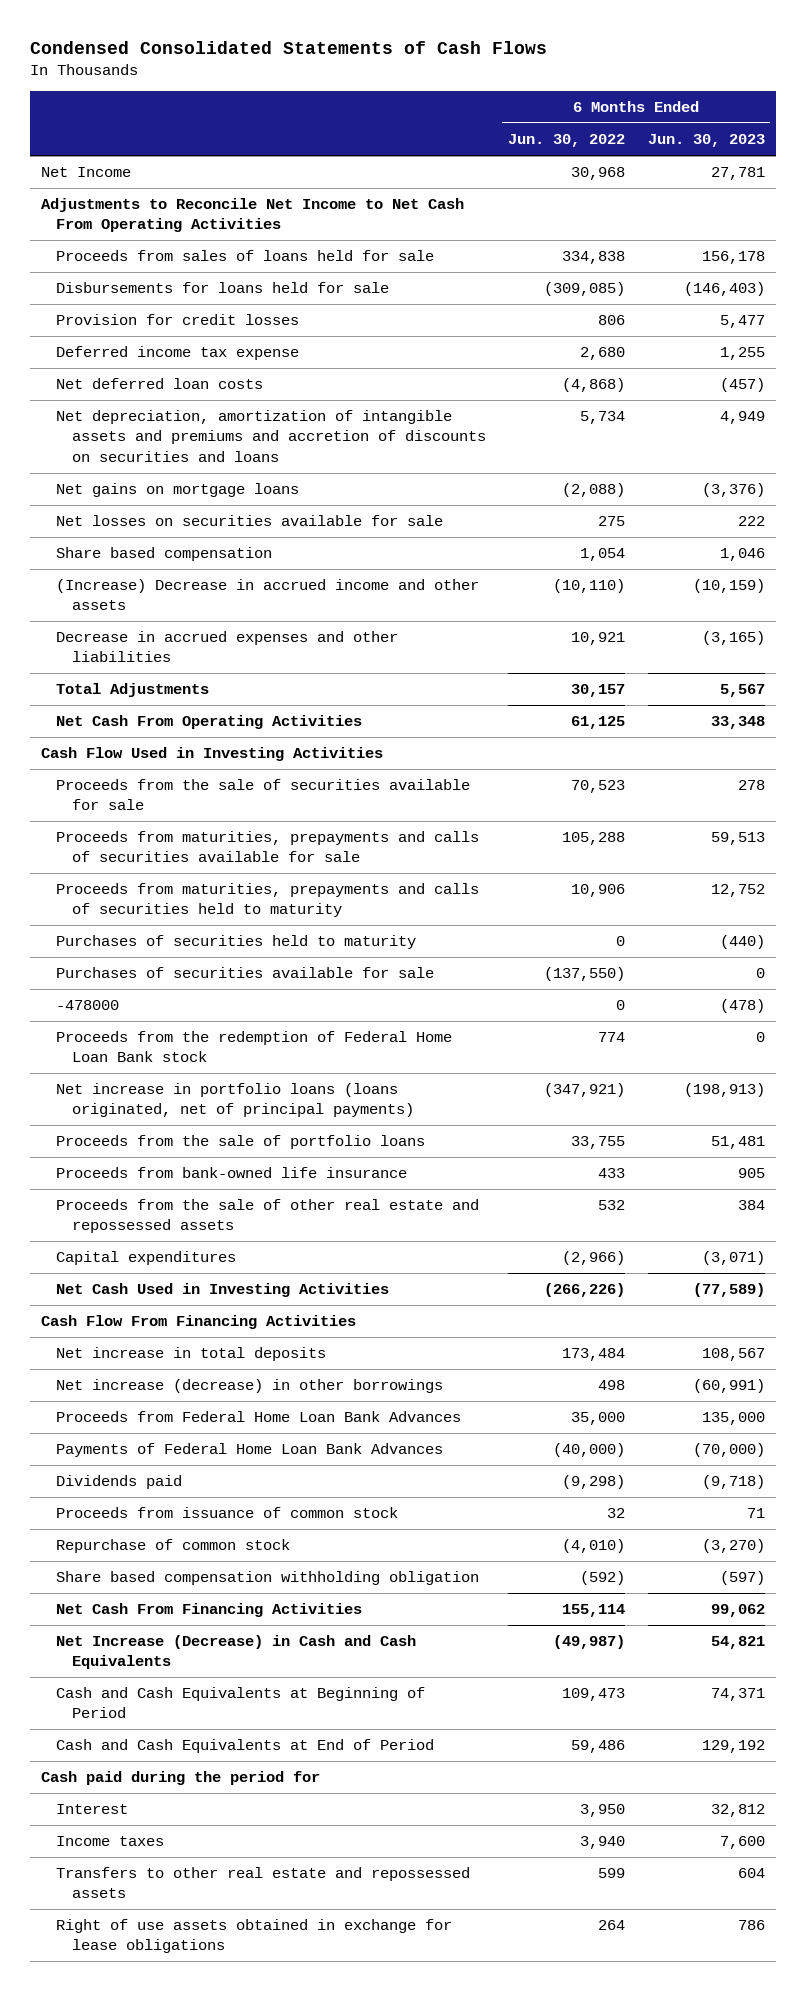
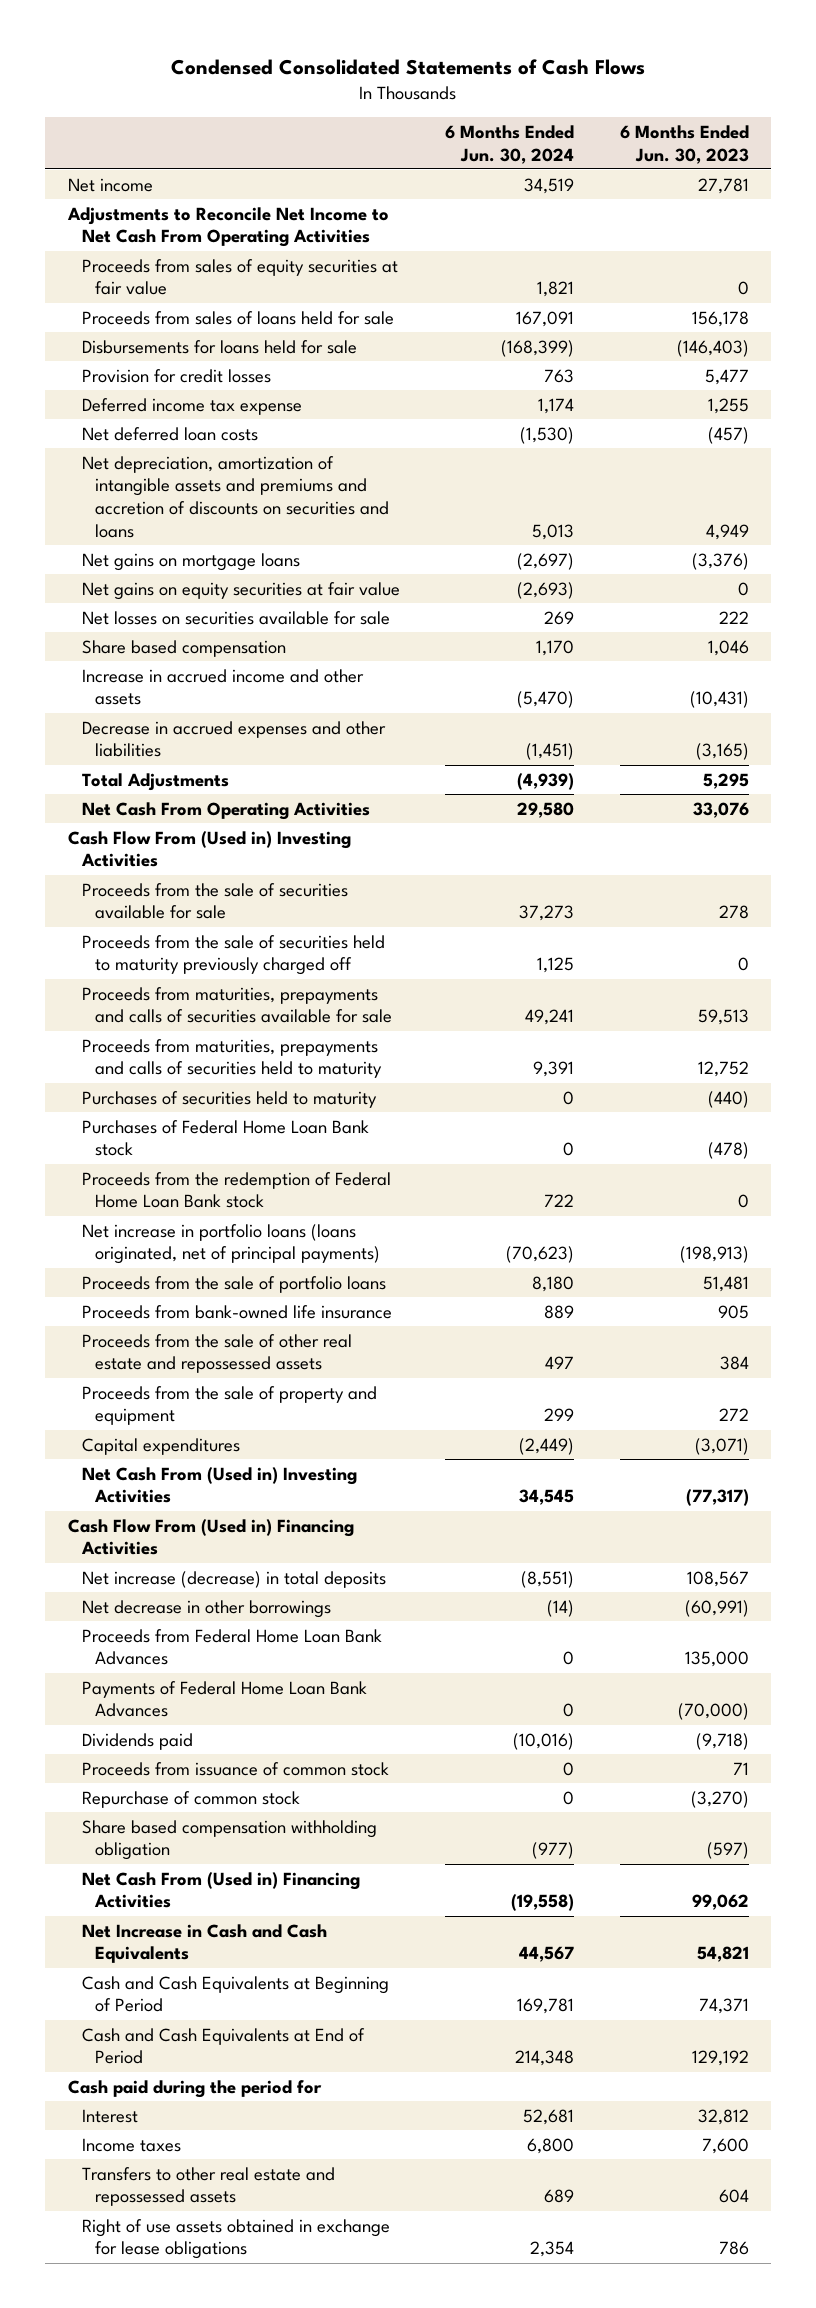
[508,134,626,148] Jun. 30, 2022 -> none
none -> [445,124,575,164] 6 Months Ended Jun. 30, 2024
[40,167,131,178] Net Income -> [67,177,153,192] Net income
none -> [81,258,398,296] Proceeds from sales of equity securities at fair value
none -> [81,581,400,600] Net gains on equity securities at fair value
[56,579,480,611] (Increase) Decrease in accrued income and other assets -> [81,668,364,706] Increase in accrued income and other assets
[692,579,765,594] (10,159) -> [689,691,749,709] (10,431)
[719,684,765,698] 5,567 -> [702,772,749,789] 5,295
[710,716,765,730] 33,348 -> [692,801,749,818] 33,076
[40,747,383,762] Cash Flow Used in Investing Activities -> [67,830,351,868] Cash Flow From (Used in) Investing Activities
none -> [81,934,385,976] Proceeds from the sale of securities held to maturity previously charged off
[56,967,435,979] Purchases of securities available for sale -> none
[56,1000,120,1011] -478000 -> [81,1119,369,1157] Purchases of Federal Home Loan Bank stock
none -> [81,1385,377,1426] Proceeds from the sale of property and equipment
[56,1283,390,1298] Net Cash Used in Investing Activities -> [81,1466,357,1504] Net Cash From (Used in) Investing Activities
[692,1283,765,1298] (77,589) -> [685,1489,749,1507] (77,317)
[40,1315,356,1330] Cash Flow From Financing Activities -> [67,1518,354,1556] Cash Flow From (Used in) Financing Activities
[56,1347,327,1362] Net increase in total deposits -> [81,1570,386,1588] Net increase (decrease) in total deposits
[56,1379,444,1394] Net increase (decrease) in other borrowings -> [81,1599,331,1618] Net decrease in other borrowings
[56,1603,363,1618] Net Cash From Financing Activities -> [81,1871,360,1909] Net Cash From (Used in) Financing Activities
[56,1635,417,1670] Net Increase (Decrease) in Cash and Cash Equivalents -> [81,1923,327,1964] Net Increase in Cash and Cash Equivalents

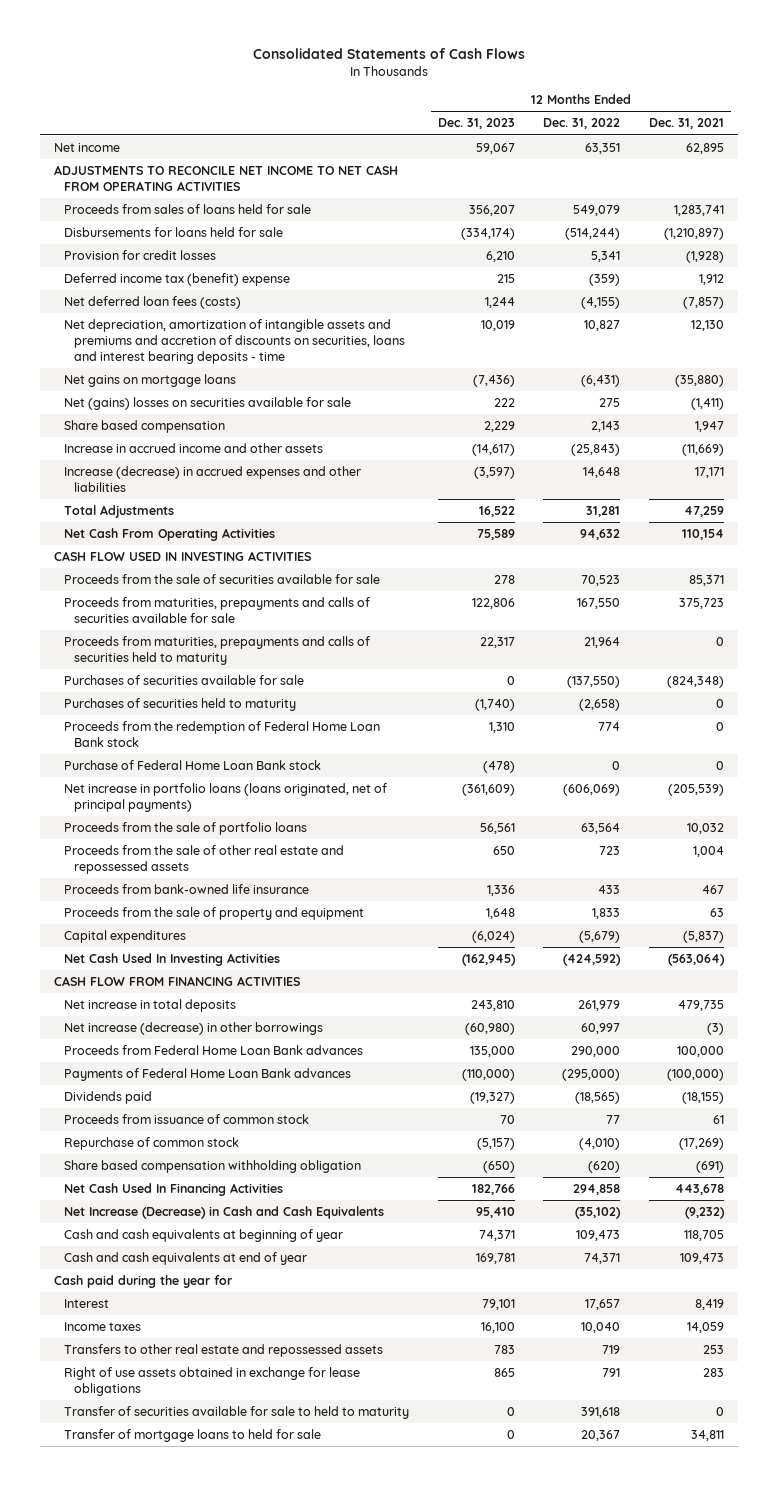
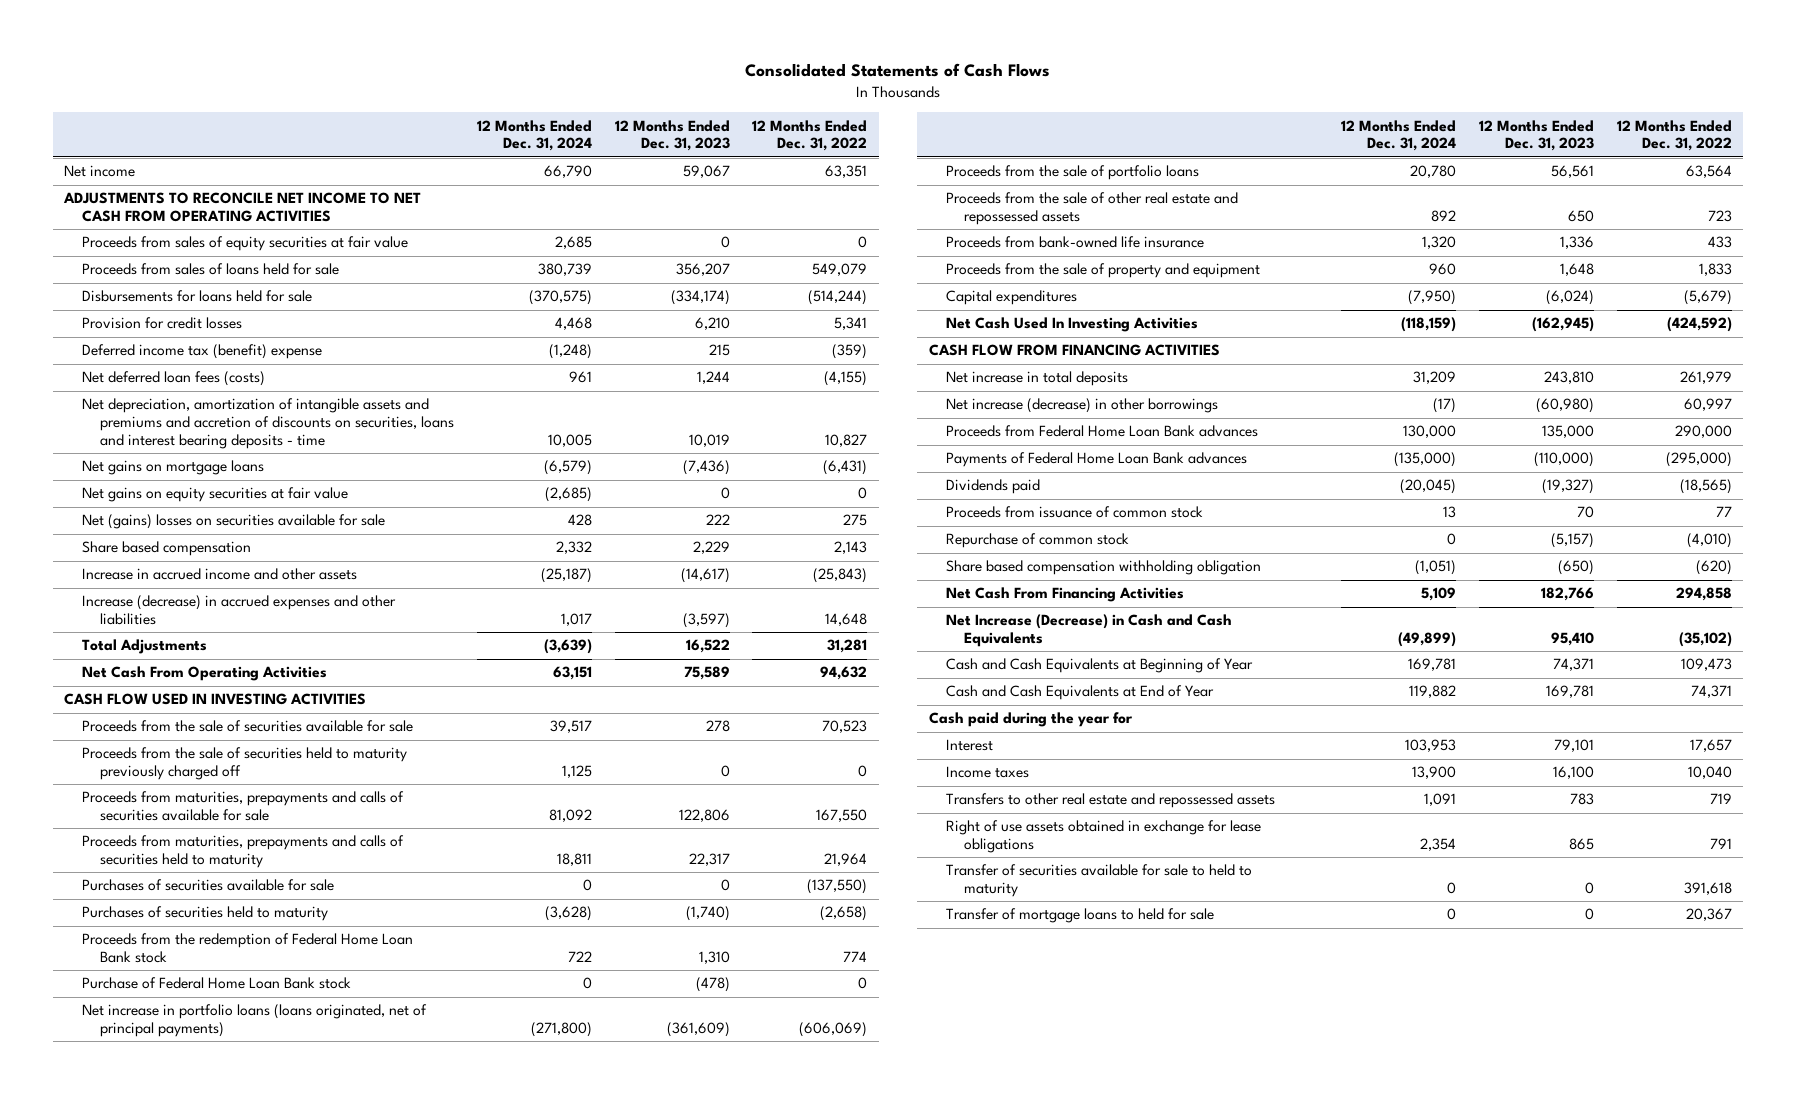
[649,118,725,130] Dec. 31, 2021 -> none
none -> [476,119,592,152] 12 Months Ended Dec. 31, 2024
none -> [82,236,409,252] Proceeds from sales of equity securities at fair value
none -> [82,487,349,503] Net gains on equity securities at fair value
none -> [82,747,408,781] Proceeds from the sale of securities held to maturity previously charged off
[64,1182,284,1196] Net Cash Used In Financing Activities -> [946,587,1185,603] Net Cash From Financing Activities
[64,1228,344,1242] Cash and cash equivalents at beginning of year -> [946,658,1254,674] Cash and Cash Equivalents at Beginning of Year
[64,1251,308,1265] Cash and cash equivalents at end of year -> [946,685,1215,701] Cash and Cash Equivalents at End of Year

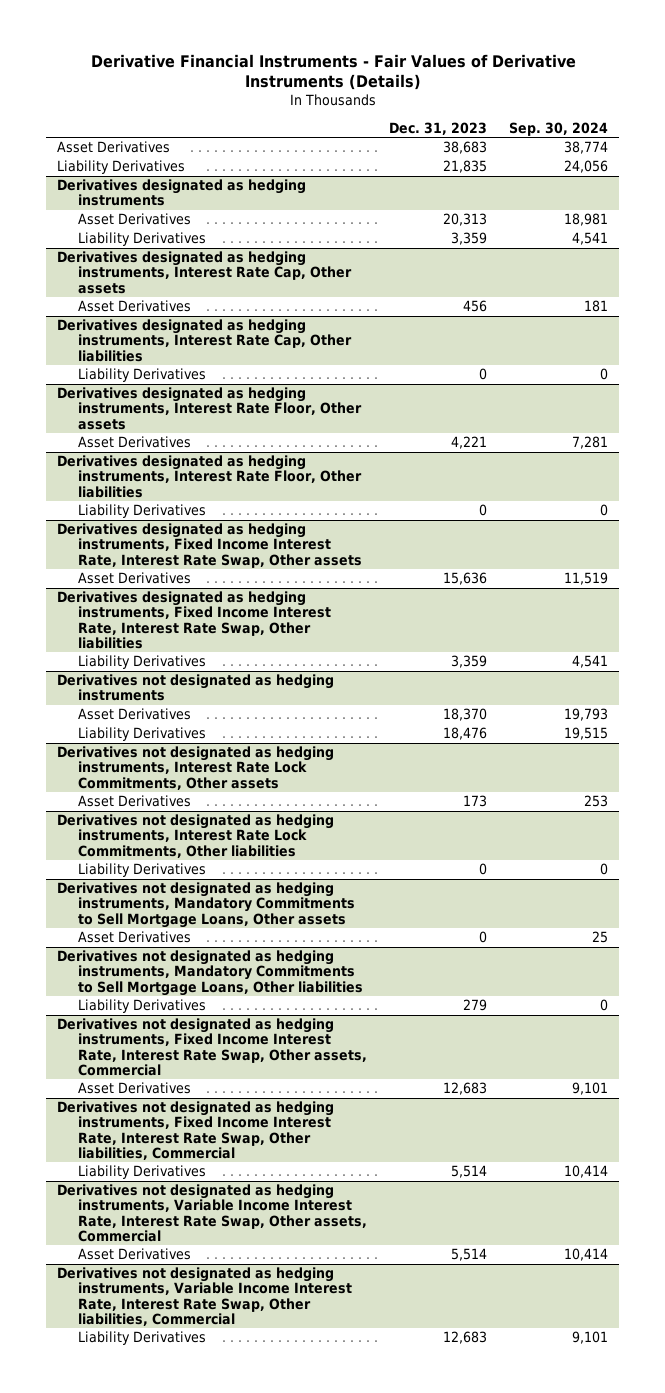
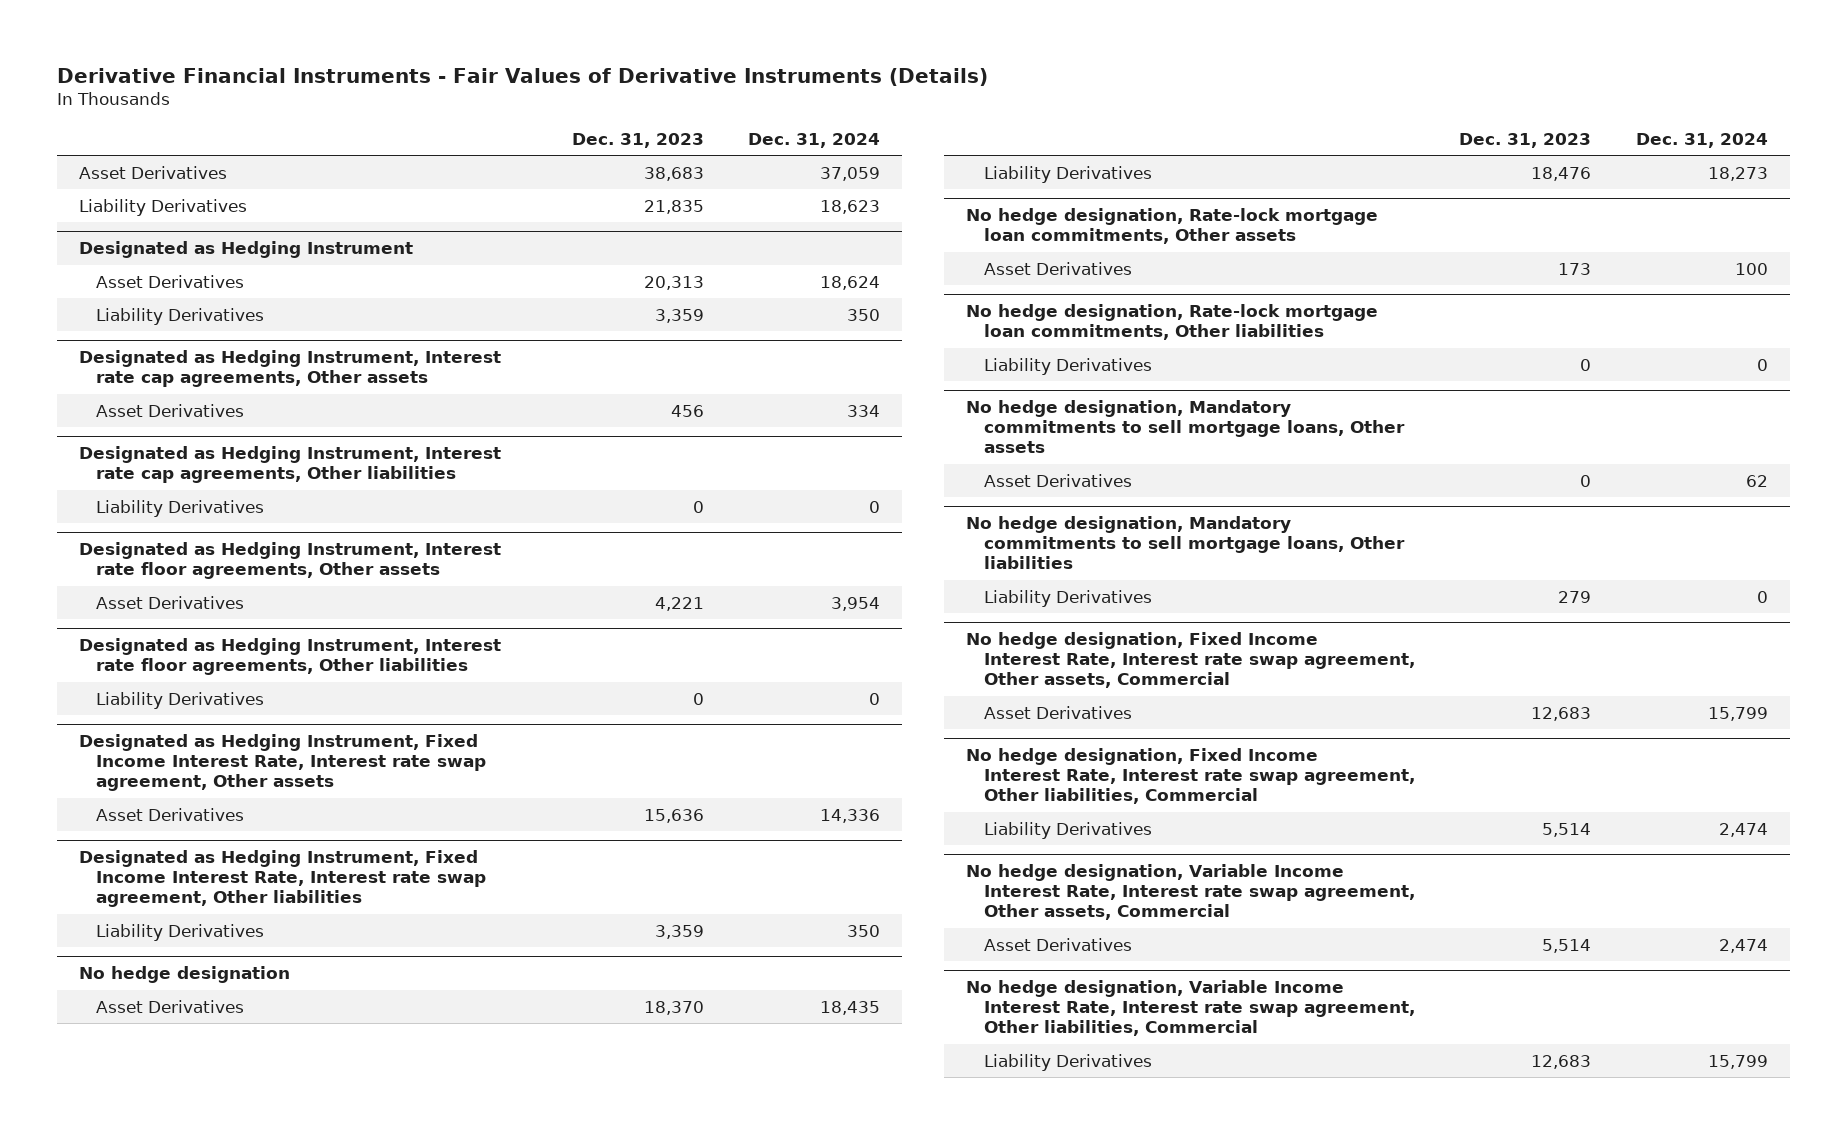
[509,121,609,136] Sep. 30, 2024 -> none
none -> [748,132,881,148] Dec. 31, 2024
[56,179,306,207] Derivatives designated as hedging instruments -> [78,241,413,259] Designated as Hedging Instrument
[56,251,353,294] Derivatives designated as hedging instruments, Interest Rate Cap, Other assets -> [78,350,501,388] Designated as Hedging Instrument, Interest rate cap agreements, Other assets
[56,319,353,362] Derivatives designated as hedging instruments, Interest Rate Cap, Other liabilities -> [78,446,501,484] Designated as Hedging Instrument, Interest rate cap agreements, Other liabilities
[56,387,363,430] Derivatives designated as hedging instruments, Interest Rate Floor, Other assets -> [78,542,501,580] Designated as Hedging Instrument, Interest rate floor agreements, Other assets
[56,455,363,498] Derivatives designated as hedging instruments, Interest Rate Floor, Other liabilities -> [78,638,501,676] Designated as Hedging Instrument, Interest rate floor agreements, Other liabilities
[56,523,363,568] Derivatives designated as hedging instruments, Fixed Income Interest Rate, Interest Rate Swap, Other assets -> [78,734,487,792] Designated as Hedging Instrument, Fixed Income Interest Rate, Interest rate swap agreement, Other assets
[56,591,332,650] Derivatives designated as hedging instruments, Fixed Income Interest Rate, Interest Rate Swap, Other liabilities -> [78,850,487,908] Designated as Hedging Instrument, Fixed Income Interest Rate, Interest rate swap agreement, Other liabilities
[56,674,334,702] Derivatives not designated as hedging instruments -> [78,966,290,984] No hedge designation
[56,746,334,790] Derivatives not designated as hedging instruments, Interest Rate Lock Commitments, Other assets -> none
none -> [966,208,1379,245] No hedge designation, Rate-lock mortgage loan commitments, Other assets
[56,814,334,858] Derivatives not designated as hedging instruments, Interest Rate Lock Commitments, Other liabilities -> none
none -> [966,304,1379,341] No hedge designation, Rate-lock mortgage loan commitments, Other liabilities
[56,882,356,928] Derivatives not designated as hedging instruments, Mandatory Commitments to Sell Mortgage Loans, Other assets -> none
none -> [966,400,1405,454] No hedge designation, Mandatory commitments to sell mortgage loans, Other assets
[56,950,364,996] Derivatives not designated as hedging instruments, Mandatory Commitments to Sell Mortgage Loans, Other liabilities -> none
none -> [966,516,1405,570] No hedge designation, Mandatory commitments to sell mortgage loans, Other liabilities
[56,1018,368,1077] Derivatives not designated as hedging instruments, Fixed Income Interest Rate, Interest Rate Swap, Other assets, Commercial -> none
none -> [966,632,1415,689] No hedge designation, Fixed Income Interest Rate, Interest rate swap agreement, Other assets, Commercial
[56,1101,334,1161] Derivatives not designated as hedging instruments, Fixed Income Interest Rate, Interest Rate Swap, Other liabilities, Commercial -> none
none -> [966,748,1415,805] No hedge designation, Fixed Income Interest Rate, Interest rate swap agreement, Other liabilities, Commercial
[56,1184,368,1243] Derivatives not designated as hedging instruments, Variable Income Interest Rate, Interest Rate Swap, Other assets, Commercial -> none
none -> [966,864,1415,921] No hedge designation, Variable Income Interest Rate, Interest rate swap agreement, Other assets, Commercial
[56,1267,353,1327] Derivatives not designated as hedging instruments, Variable Income Interest Rate, Interest Rate Swap, Other liabilities, Commercial -> none
none -> [966,980,1415,1037] No hedge designation, Variable Income Interest Rate, Interest rate swap agreement, Other liabilities, Commercial

